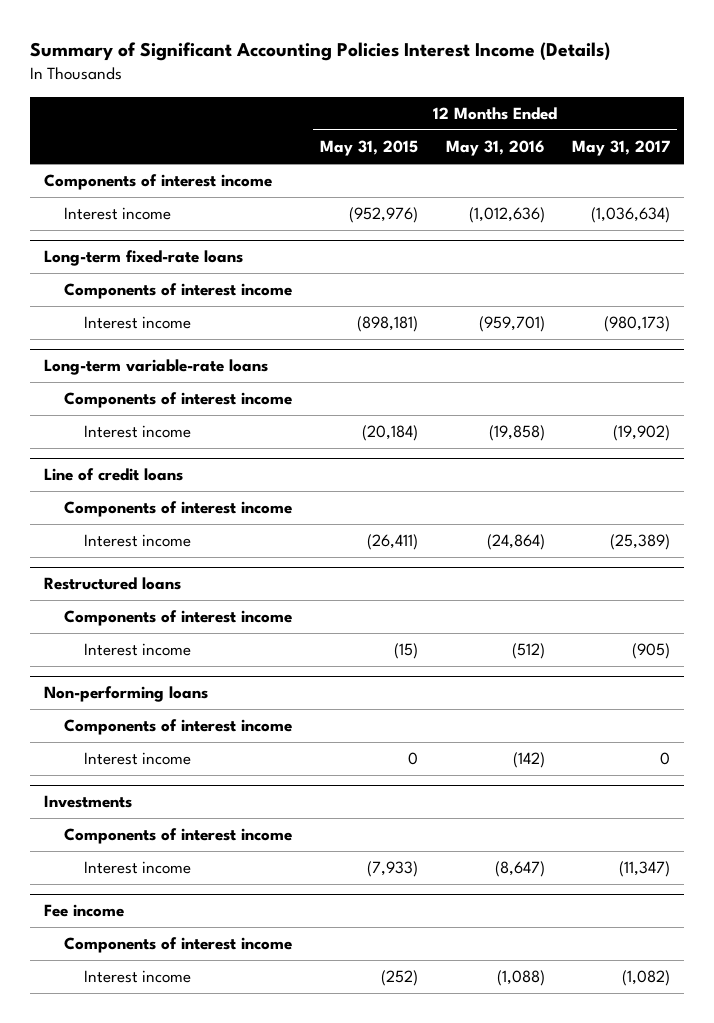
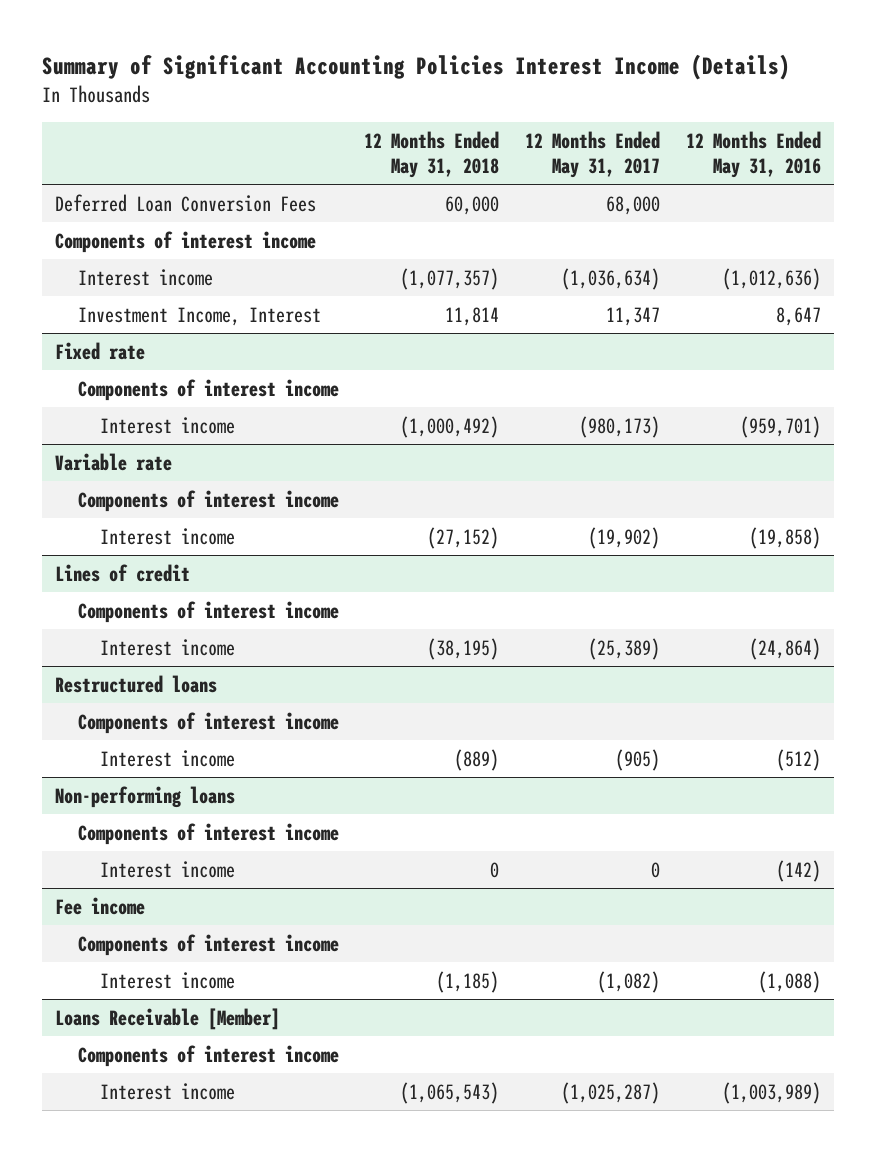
[319,140,418,157] May 31, 2015 -> none
none -> [364,130,500,178] 12 Months Ended May 31, 2018
none -> [55,193,317,212] Deferred Loan Conversion Fees
none -> [77,306,321,326] Investment Income, Interest
[43,250,243,267] Long-term fixed-rate loans -> [55,341,146,360] Fixed rate
[43,359,268,376] Long-term variable-rate loans -> [55,452,173,471] Variable rate
[43,468,183,482] Line of credit loans -> [55,563,191,582] Lines of credit
[43,795,132,809] Investments -> none
[64,828,293,845] Components of interest income -> none
[84,861,192,875] Interest income -> none
none -> [55,1007,281,1030] Loans Receivable [Member]
none -> [77,1044,339,1067] Components of interest income
none -> [100,1082,236,1100] Interest income

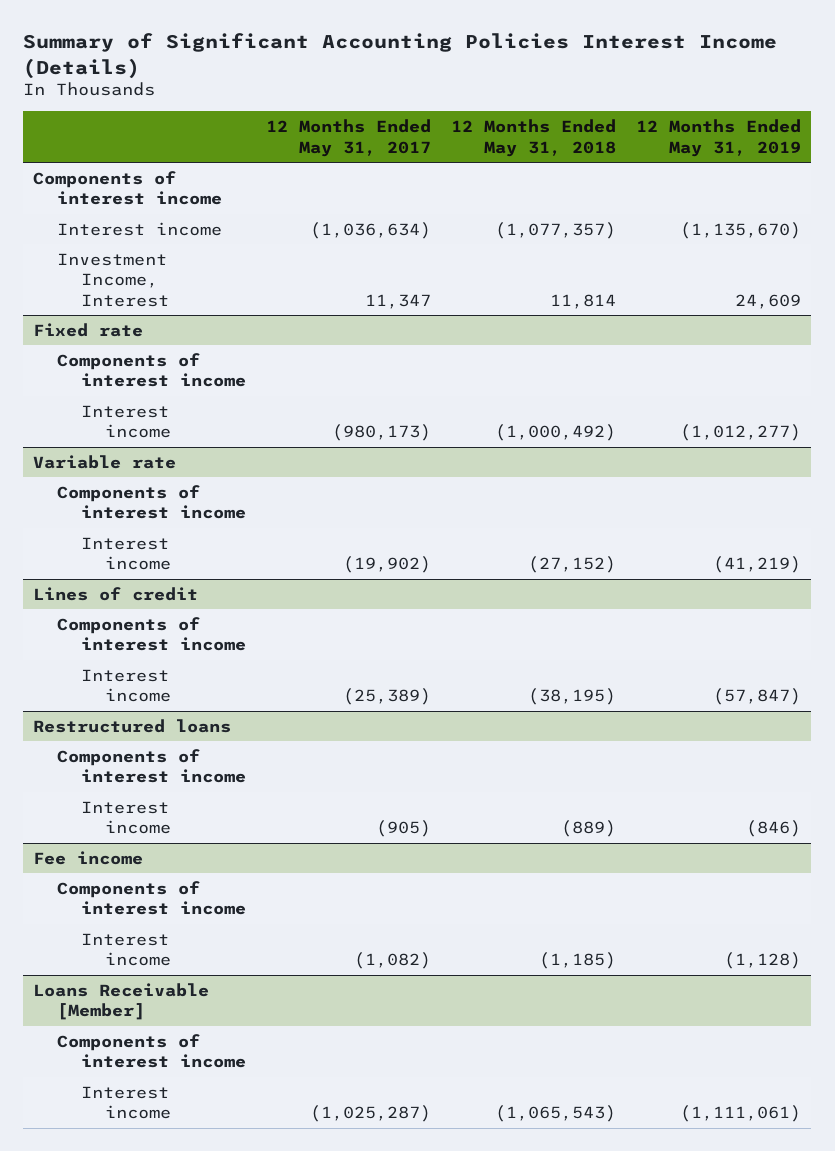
[685,130,821,178] 12 Months Ended May 31, 2016 -> none
none -> [636,119,802,157] 12 Months Ended May 31, 2019
[55,193,317,212] Deferred Loan Conversion Fees -> none
[55,785,236,808] Non-performing loans -> none
[77,822,339,845] Components of interest income -> none
[100,860,236,878] Interest income -> none

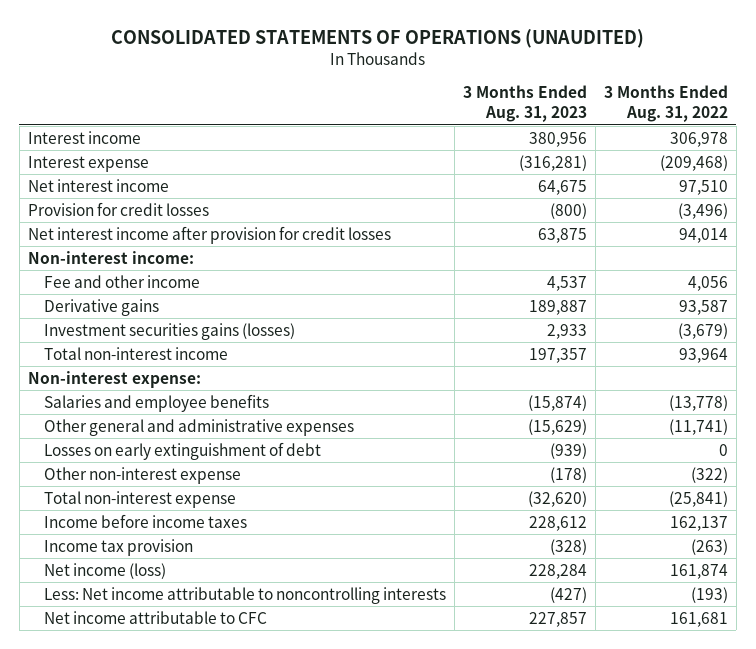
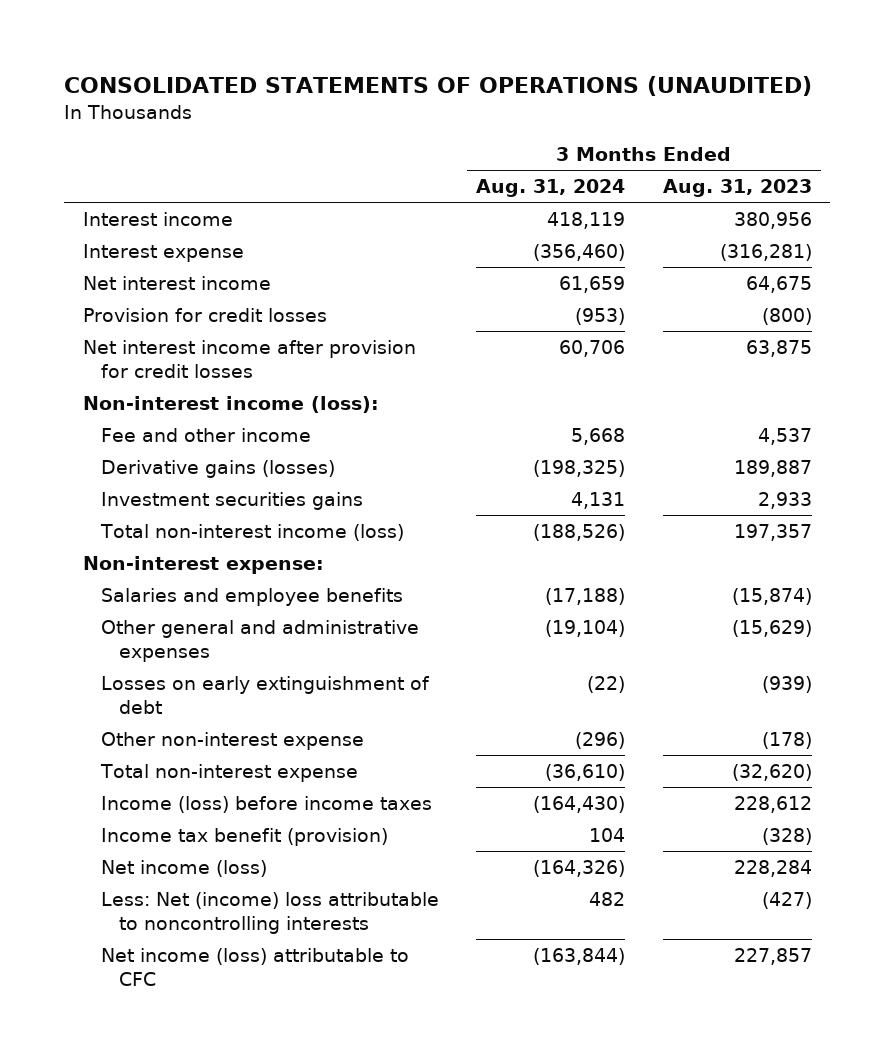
[603,85,728,123] 3 Months Ended Aug. 31, 2022 -> none
none -> [476,179,626,198] Aug. 31, 2024
[27,250,194,264] Non-interest income: -> [82,396,379,414] Non-interest income (loss):
[43,298,159,316] Derivative gains -> [100,460,335,479] Derivative gains (losses)
[43,322,295,340] Investment securities gains (losses) -> [100,492,363,511] Investment securities gains
[43,346,228,360] Total non-interest income -> [99,524,404,542] Total non-interest income (loss)
[43,513,247,528] Income before income taxes -> [100,796,432,814] Income (loss) before income taxes
[43,538,193,556] Income tax provision -> [100,828,388,847] Income tax benefit (provision)
[43,586,446,604] Less: Net income attributable to noncontrolling interests -> [100,892,439,934] Less: Net (income) loss attributable to noncontrolling interests
[43,610,267,624] Net income attributable to CFC -> [100,948,409,986] Net income (loss) attributable to CFC

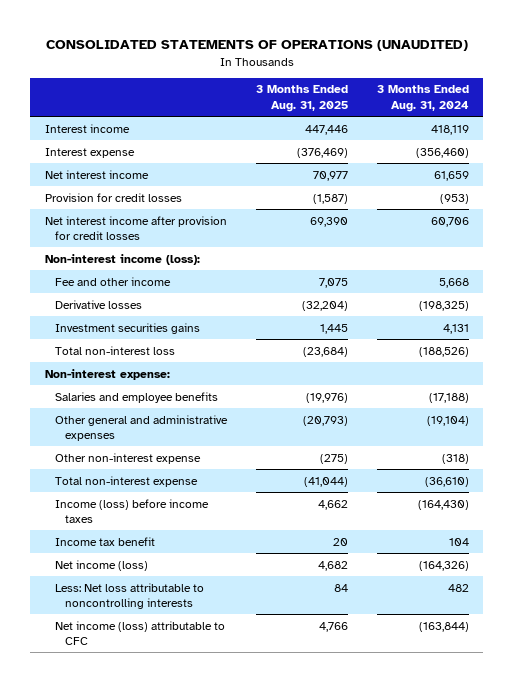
[662,179,812,198] Aug. 31, 2023 -> none
none -> [256,85,349,112] 3 Months Ended Aug. 31, 2025
[100,460,335,479] Derivative gains (losses) -> [55,299,143,309] Derivative losses
[99,524,404,542] Total non-interest income (loss) -> [55,345,176,355] Total non-interest loss
[100,676,430,714] Losses on early extinguishment of debt -> none
[575,732,626,750] (296) -> [441,453,469,464] (318)
[100,828,388,847] Income tax benefit (provision) -> [55,536,156,546] Income tax benefit
[100,892,439,934] Less: Net (income) loss attributable to noncontrolling interests -> [55,582,205,610] Less: Net loss attributable to noncontrolling interests

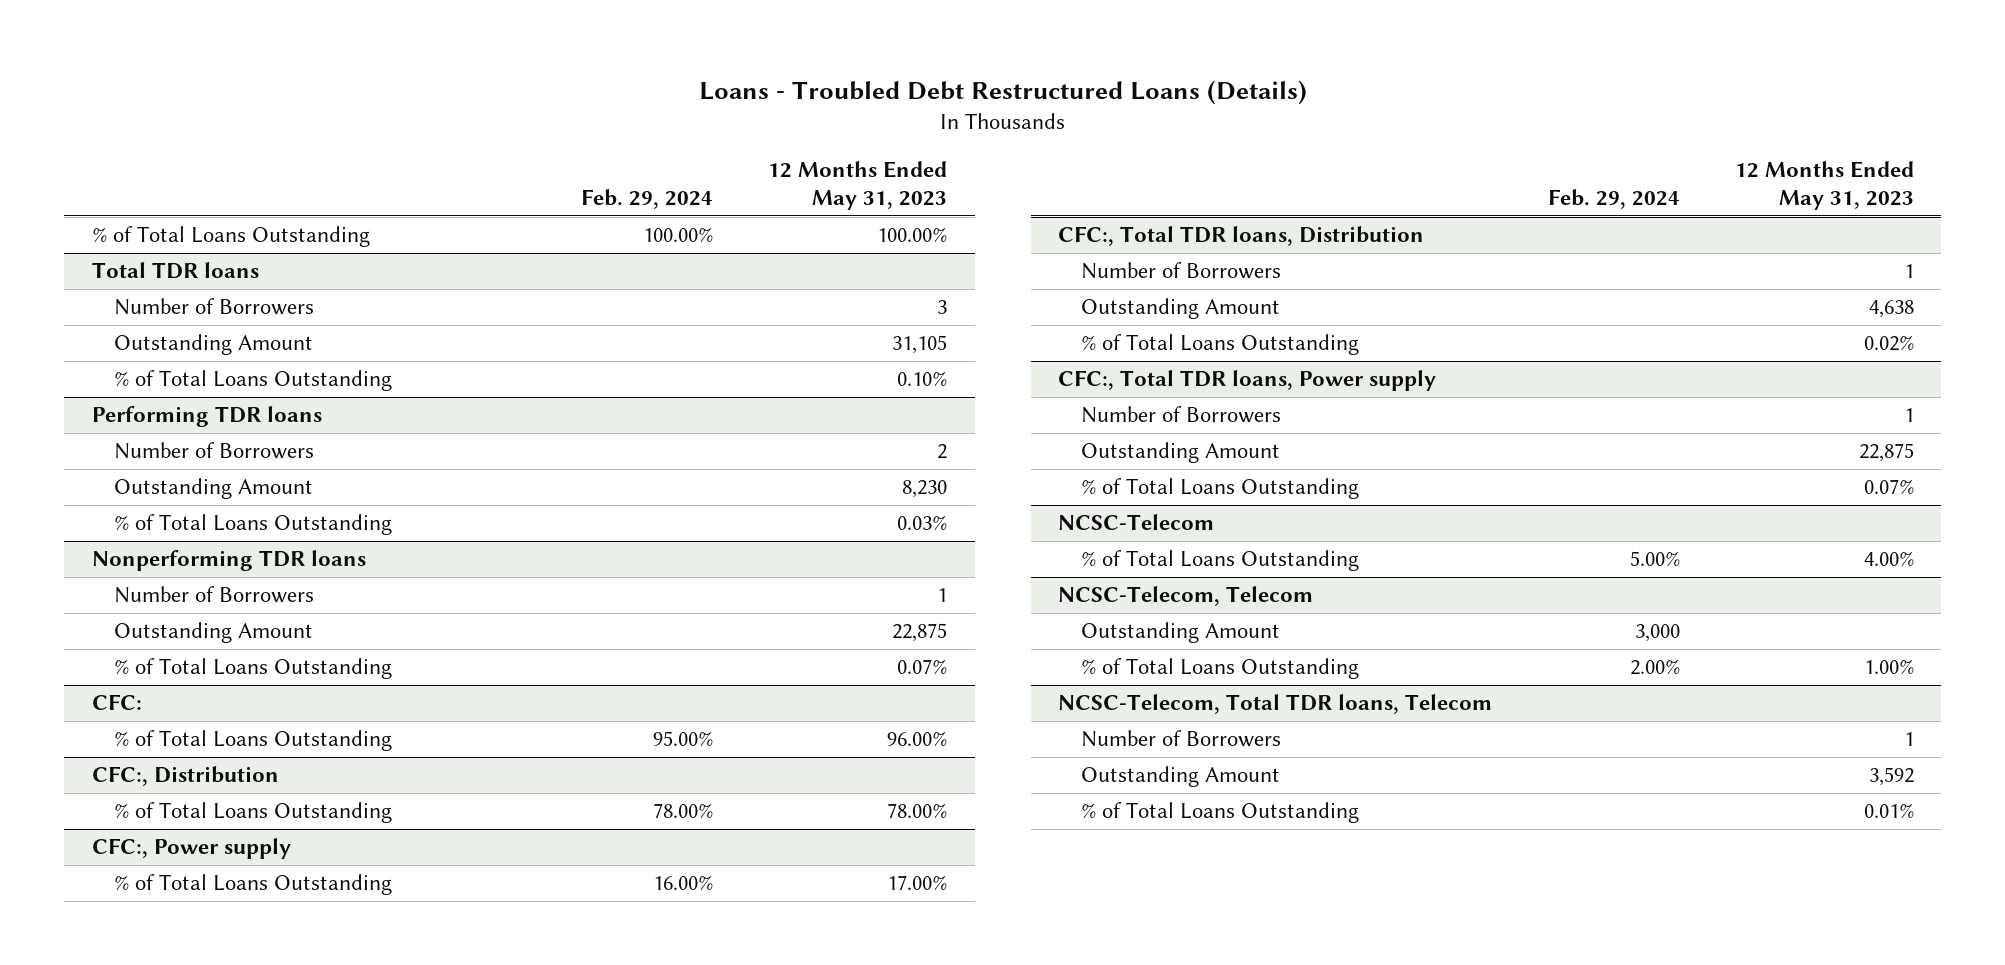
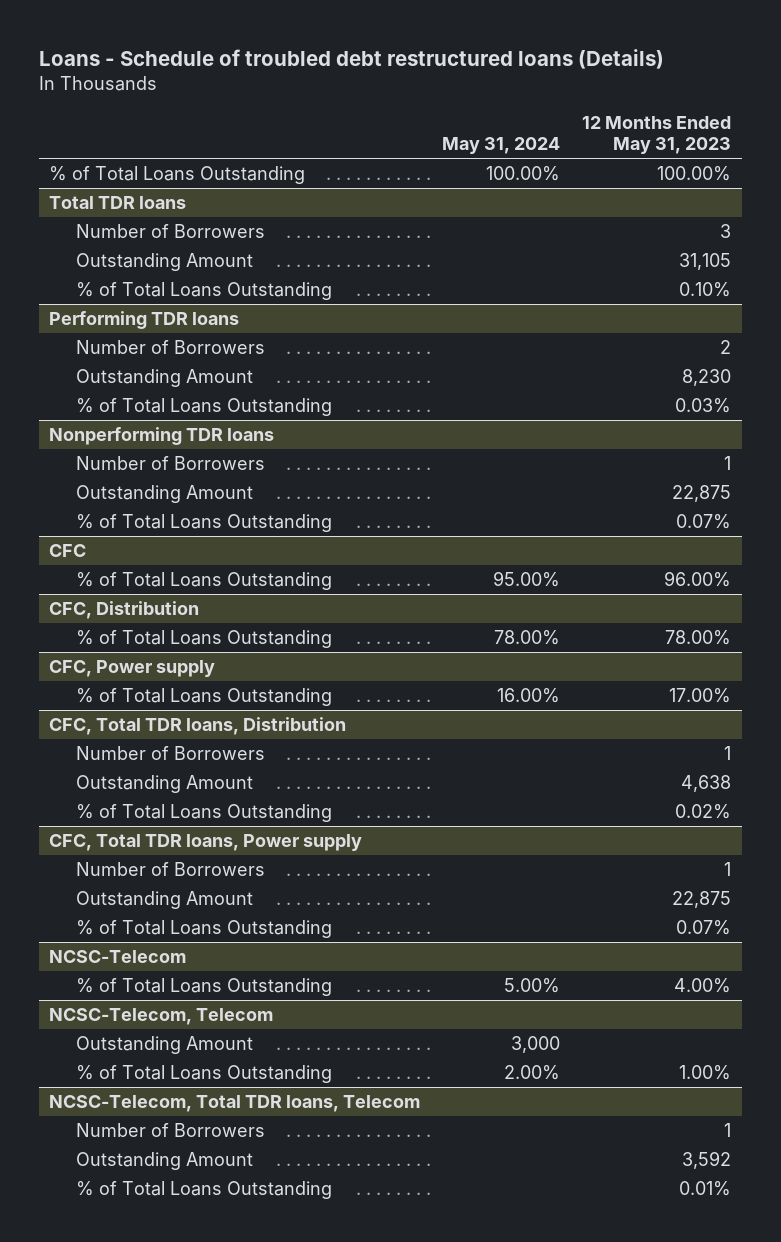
[698,79,1307,105] Loans - Troubled Debt Restructured Loans (Details) -> [38,49,664,70] Loans - Schedule of troubled debt restructured loans (Details)
[580,189,713,210] Feb. 29, 2024 -> none
none -> [442,137,561,155] May 31, 2024
[91,694,142,711] CFC: -> [49,544,87,558] CFC
[91,766,279,787] CFC:, Distribution -> [49,601,200,620] CFC, Distribution
[91,838,291,860] CFC:, Power supply -> [49,660,216,678] CFC, Power supply
[1058,226,1425,247] CFC:, Total TDR loans, Distribution -> [49,717,347,736] CFC, Total TDR loans, Distribution
[1058,370,1437,392] CFC:, Total TDR loans, Power supply -> [49,834,363,852] CFC, Total TDR loans, Power supply

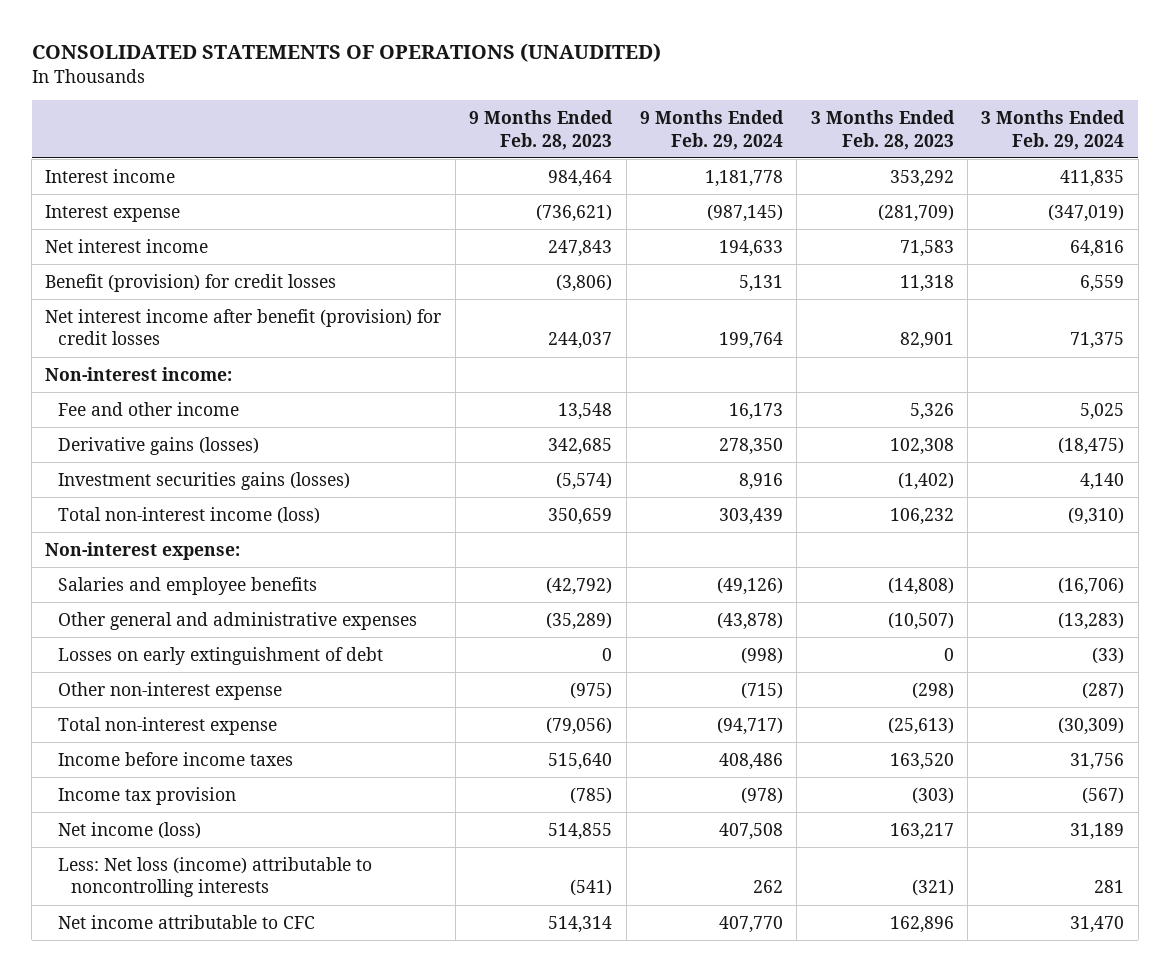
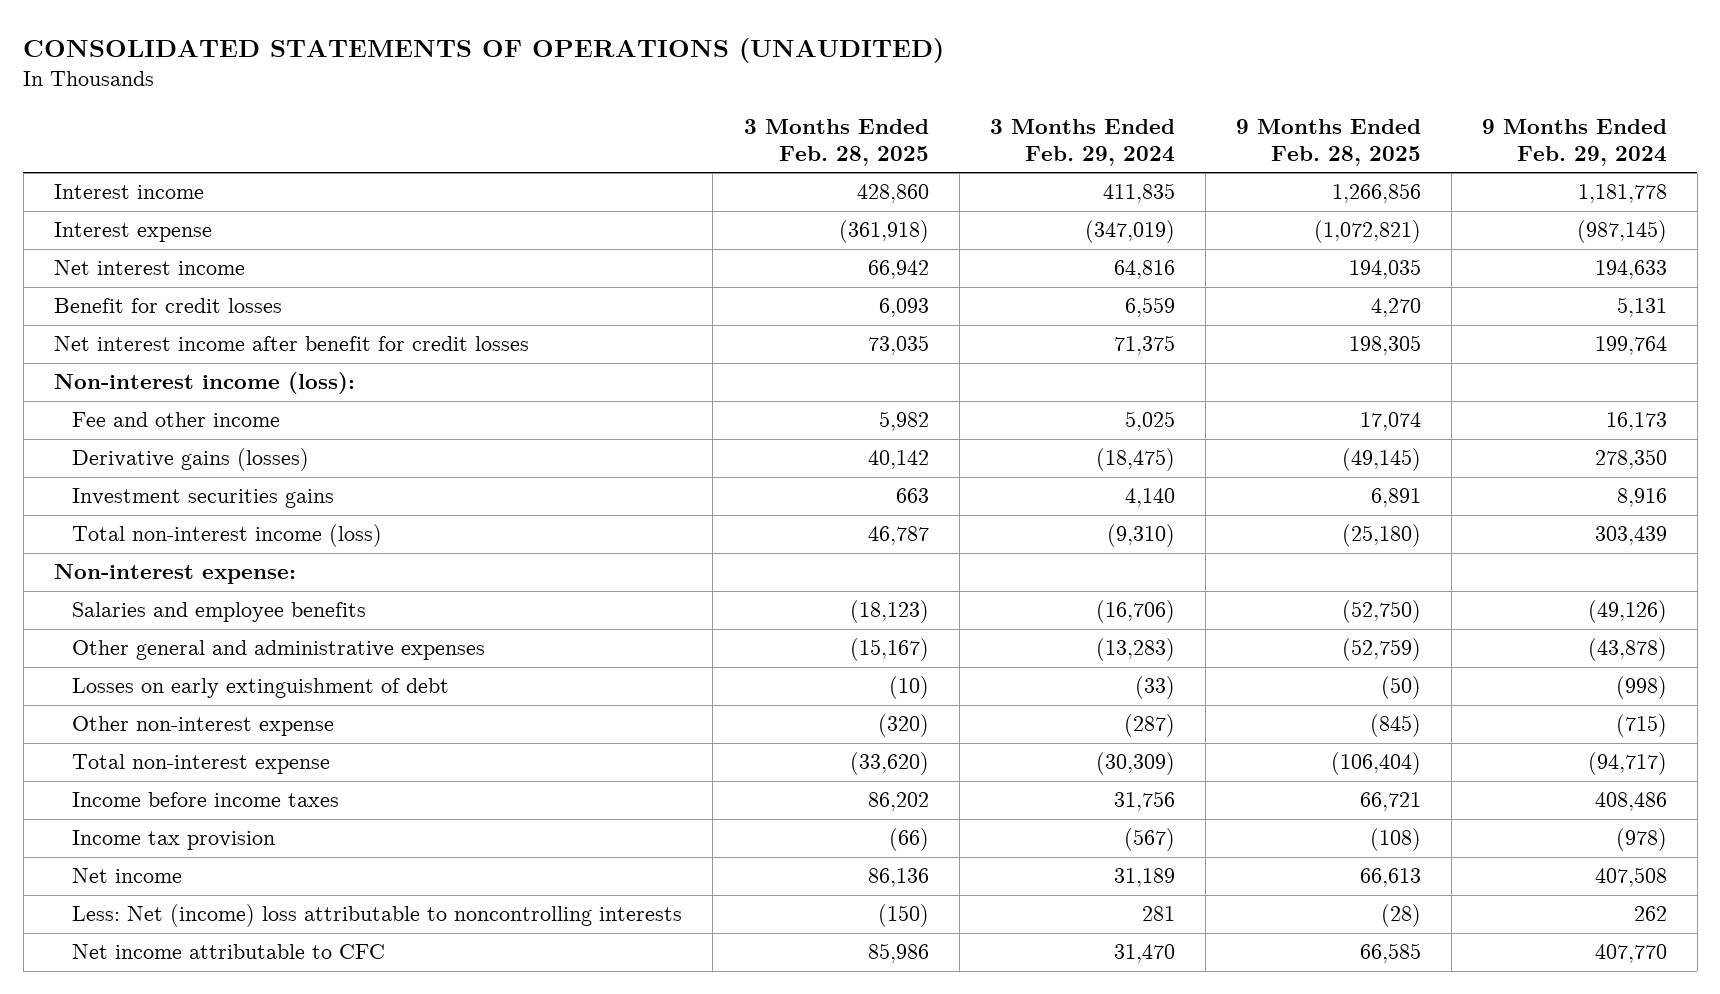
[469,109,614,150] 9 Months Ended Feb. 28, 2023 -> none
[810,109,955,150] 3 Months Ended Feb. 28, 2023 -> none
none -> [743,119,929,166] 3 Months Ended Feb. 28, 2025
none -> [1235,119,1421,166] 9 Months Ended Feb. 28, 2025
[45,273,337,292] Benefit (provision) for credit losses -> [53,298,282,314] Benefit for credit losses
[45,308,442,346] Net interest income after benefit (provision) for credit losses -> [53,336,529,352] Net interest income after benefit for credit losses
[45,366,233,381] Non-interest income: -> [53,372,355,395] Non-interest income (loss):
[58,471,351,490] Investment securities gains (losses) -> [72,488,335,509] Investment securities gains
[58,821,202,839] Net income (loss) -> [72,868,183,884] Net income
[58,856,373,898] Less: Net loss (income) attributable to noncontrolling interests -> [72,904,683,928] Less: Net (income) loss attributable to noncontrolling interests

